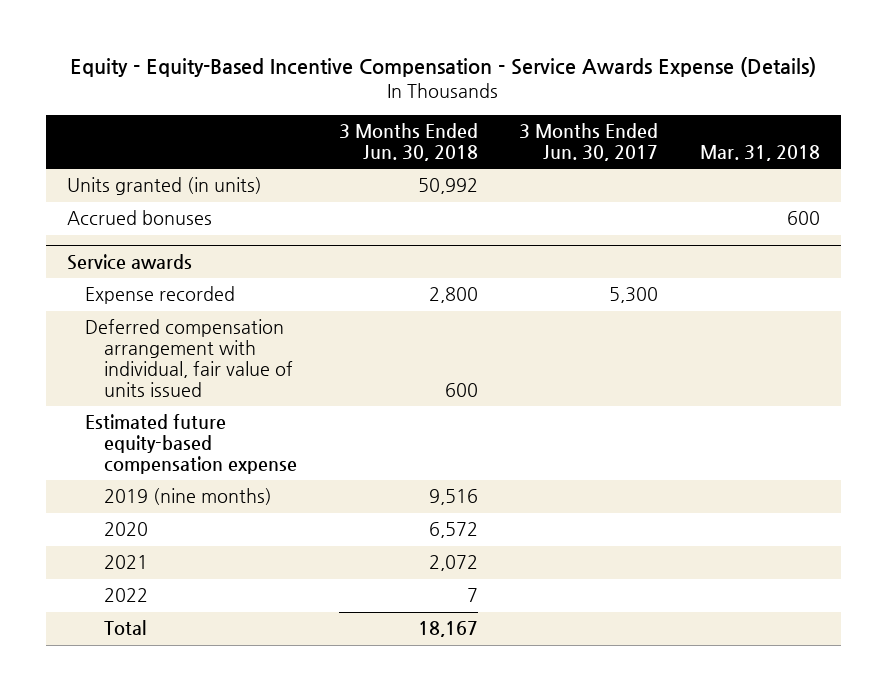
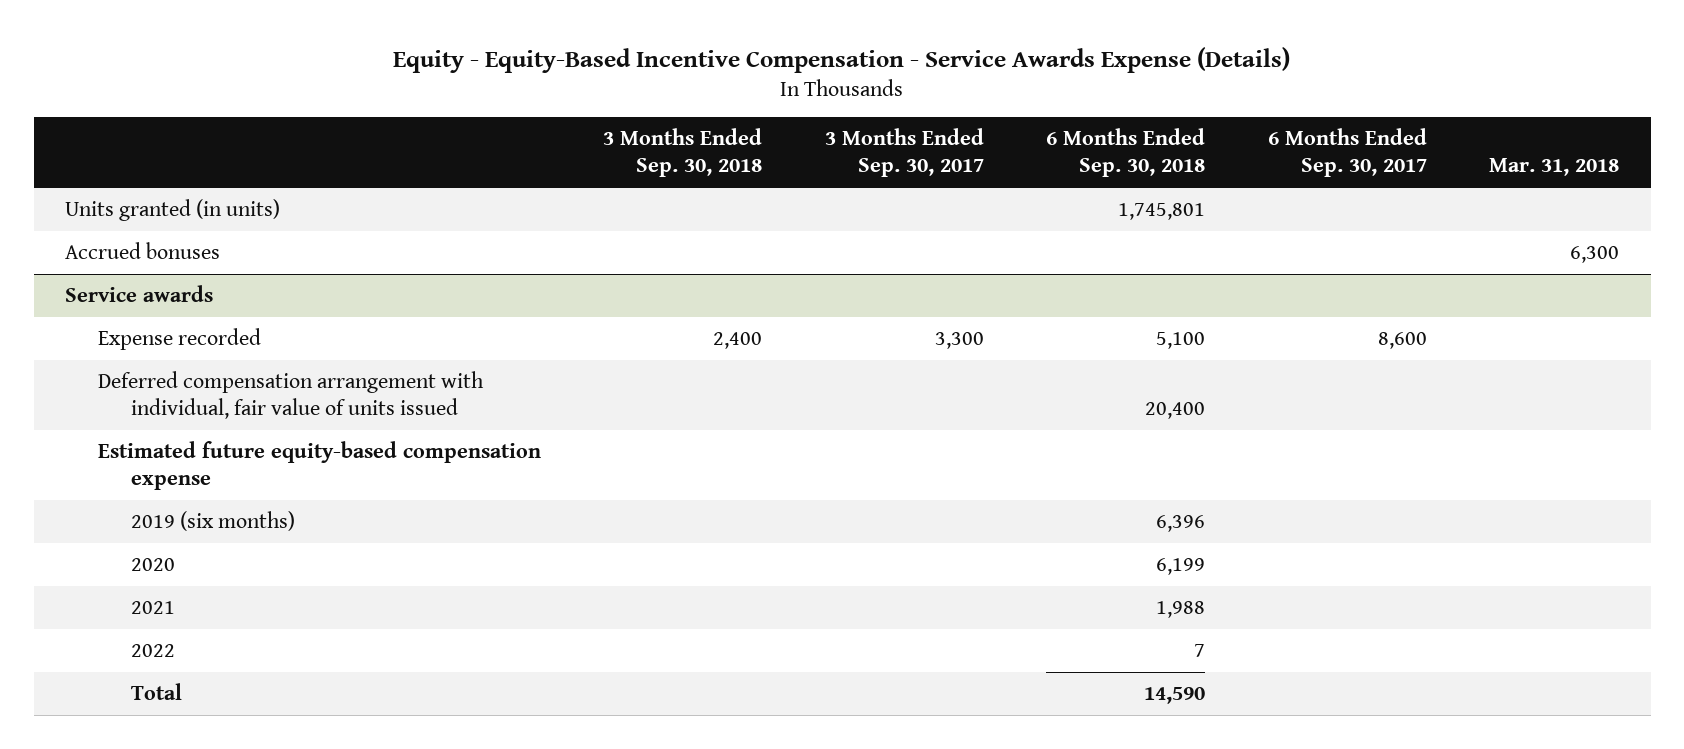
[338,123,478,161] 3 Months Ended Jun. 30, 2018 -> none
[519,123,659,161] 3 Months Ended Jun. 30, 2017 -> none
none -> [603,128,763,178] 3 Months Ended Sep. 30, 2018
none -> [824,128,984,178] 3 Months Ended Sep. 30, 2017
none -> [1046,128,1206,178] 6 Months Ended Sep. 30, 2018
none -> [1267,128,1427,178] 6 Months Ended Sep. 30, 2017
[786,211,820,226] 600 -> [1570,246,1620,264] 6,300
[103,488,272,506] 2019 (nine months) -> [130,511,295,532] 2019 (six months)

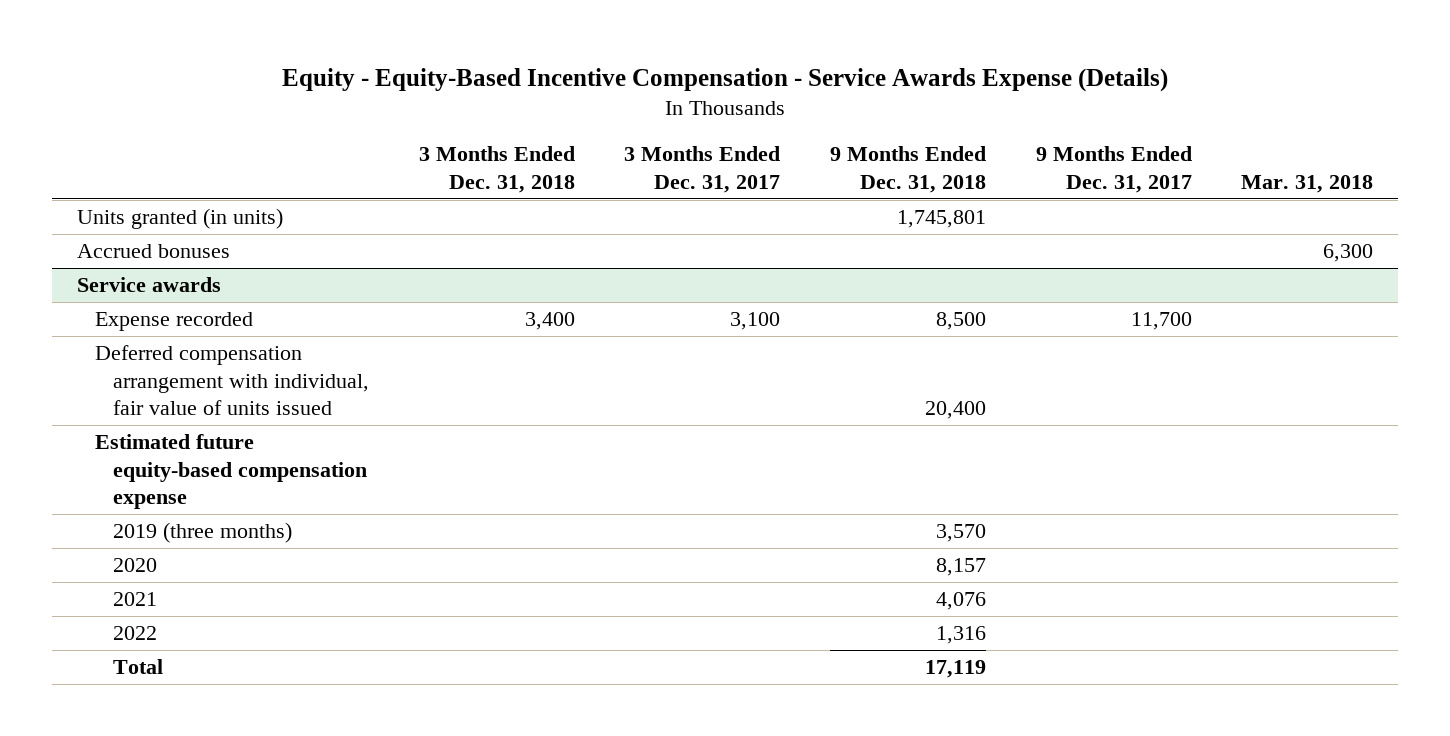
[603,128,763,178] 3 Months Ended Sep. 30, 2018 -> none
[824,128,984,178] 3 Months Ended Sep. 30, 2017 -> none
[1046,128,1206,178] 6 Months Ended Sep. 30, 2018 -> none
[1267,128,1427,178] 6 Months Ended Sep. 30, 2017 -> none
none -> [418,146,575,193] 3 Months Ended Dec. 31, 2018
none -> [624,146,781,193] 3 Months Ended Dec. 31, 2017
none -> [830,146,987,193] 9 Months Ended Dec. 31, 2018
none -> [1035,146,1192,193] 9 Months Ended Dec. 31, 2017
[130,511,295,532] 2019 (six months) -> [113,522,293,544] 2019 (three months)

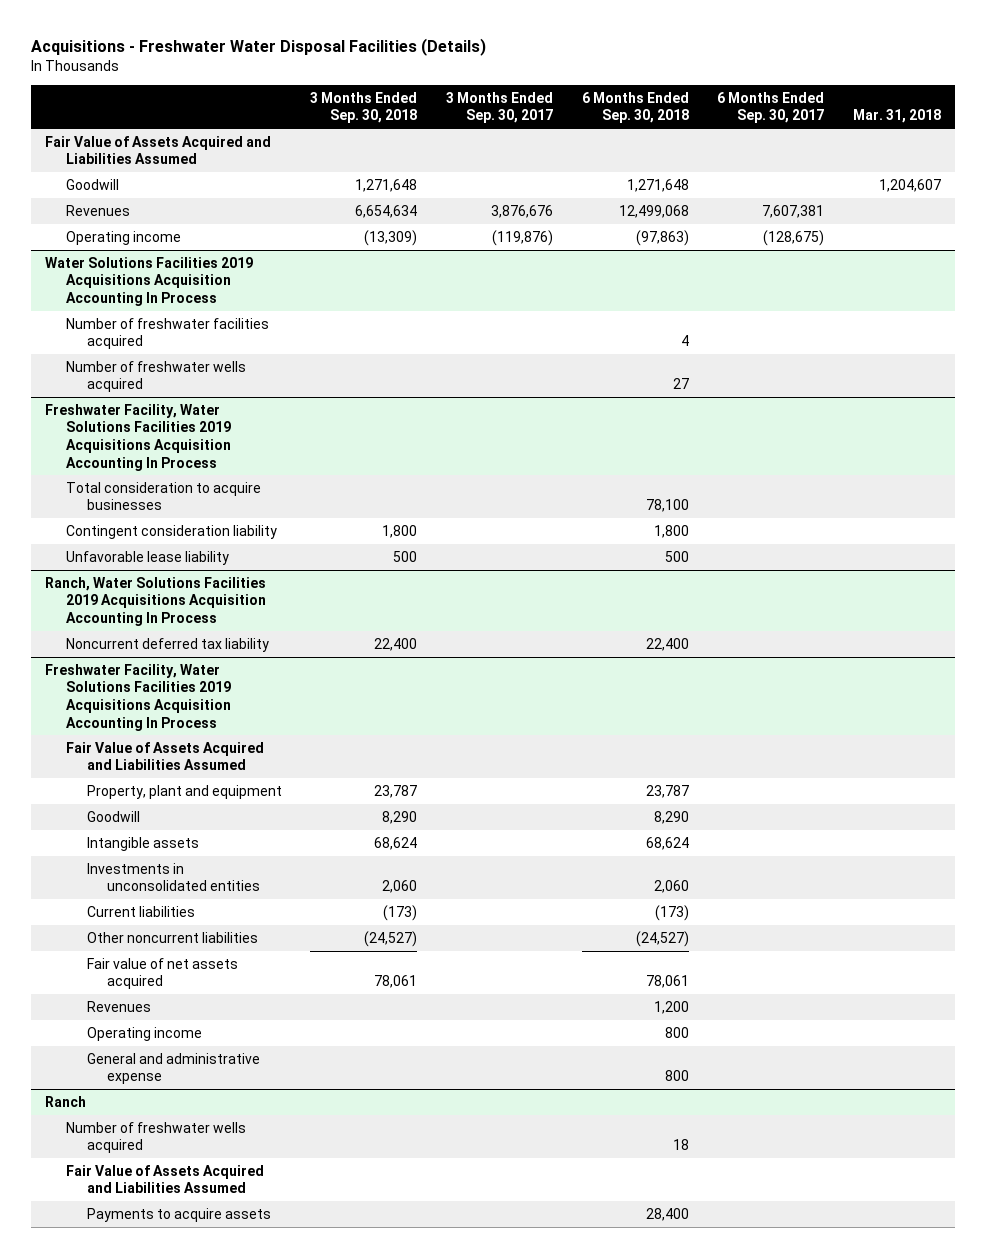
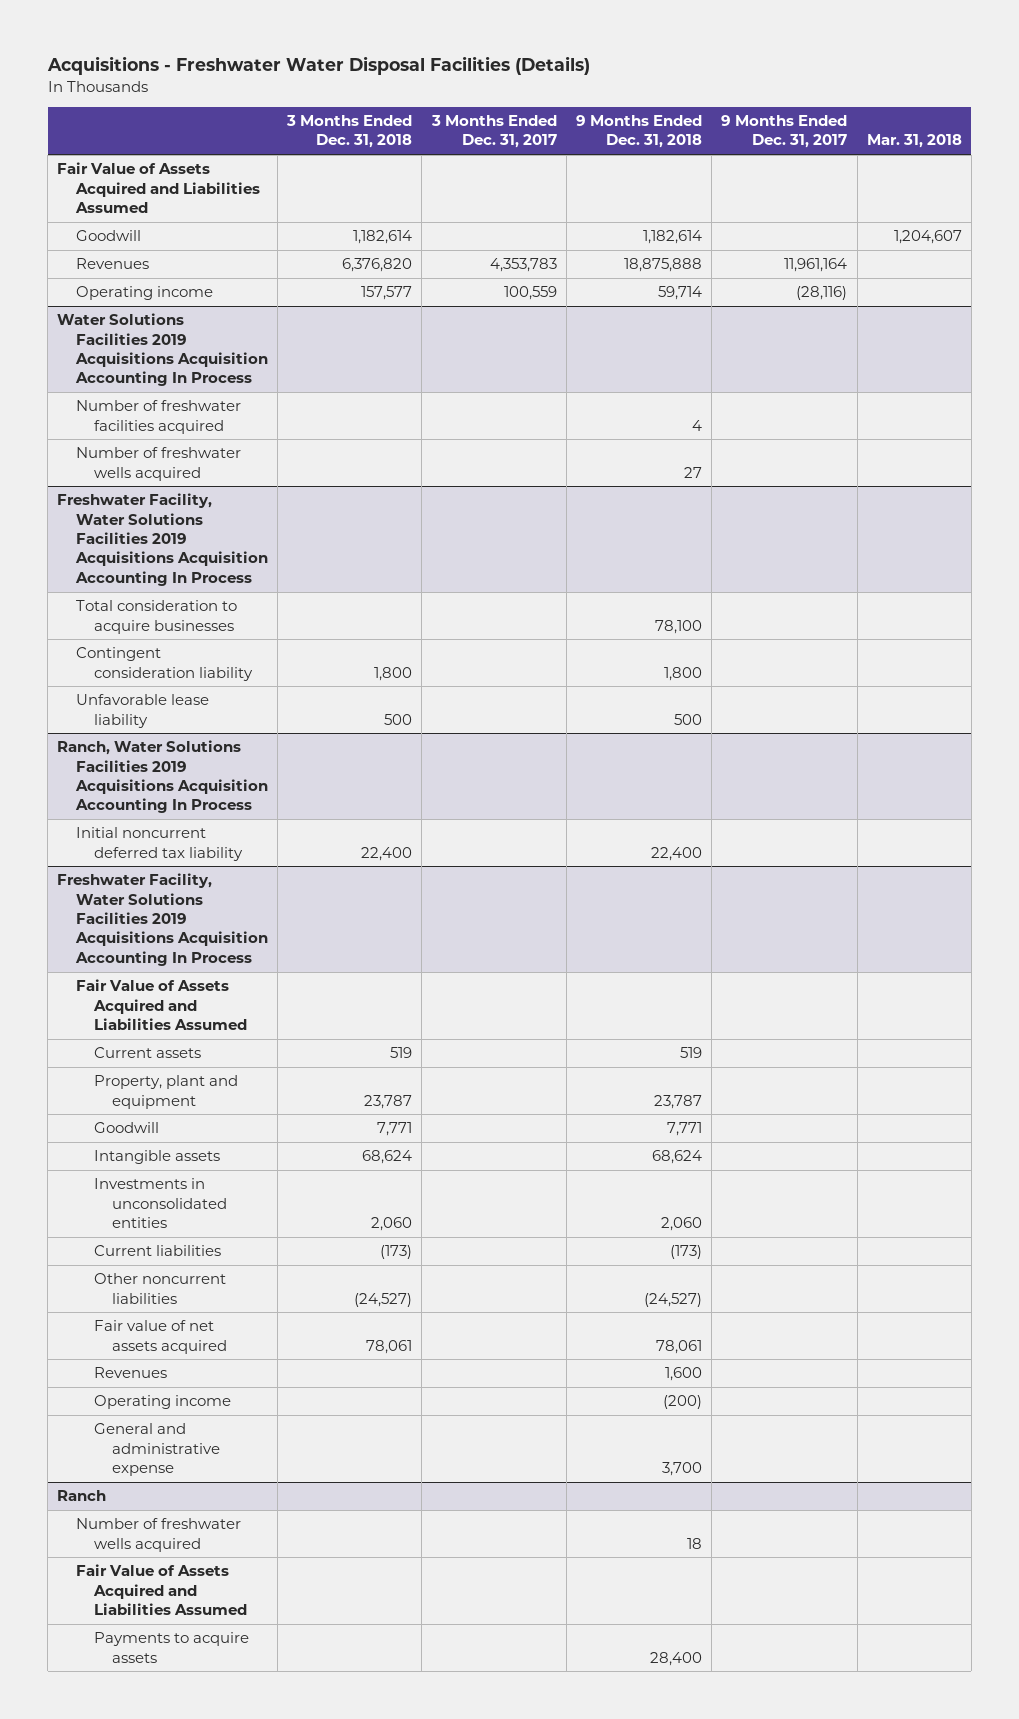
[310,91,418,124] 3 Months Ended Sep. 30, 2018 -> none
[445,91,553,124] 3 Months Ended Sep. 30, 2017 -> none
[581,91,689,124] 6 Months Ended Sep. 30, 2018 -> none
[717,91,825,124] 6 Months Ended Sep. 30, 2017 -> none
none -> [286,115,413,149] 3 Months Ended Dec. 31, 2018
none -> [430,115,557,149] 3 Months Ended Dec. 31, 2017
none -> [575,115,702,149] 9 Months Ended Dec. 31, 2018
none -> [721,115,848,149] 9 Months Ended Dec. 31, 2017
[65,637,269,652] Noncurrent deferred tax liability -> [75,827,243,861] Initial noncurrent deferred tax liability
none -> [93,1047,201,1059] Current assets

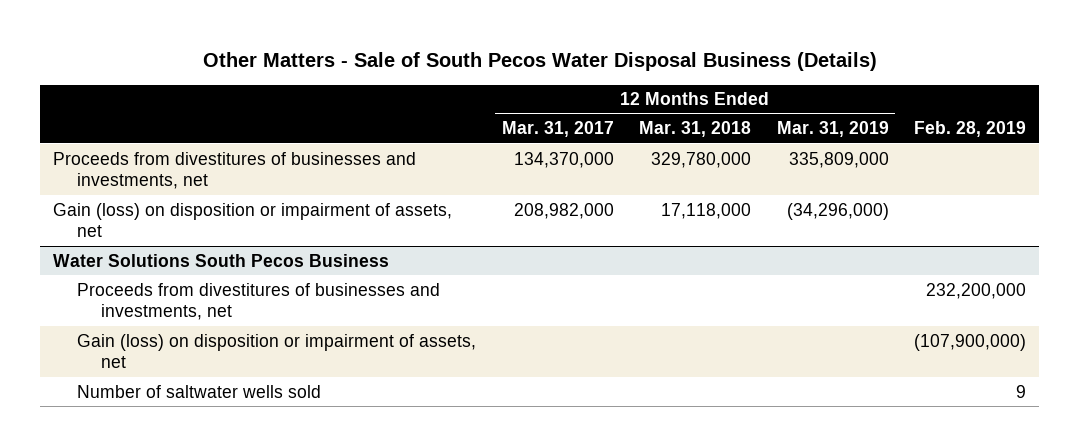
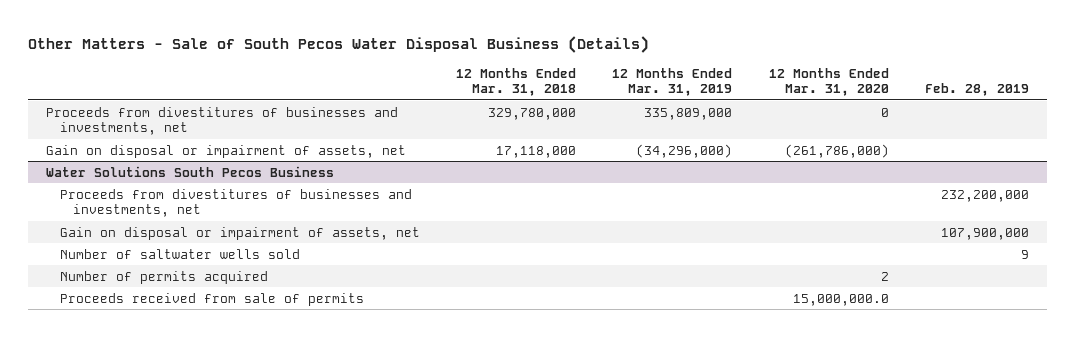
[501,121,614,138] Mar. 31, 2017 -> none
none -> [768,67,889,97] 12 Months Ended Mar. 31, 2020
[53,202,453,238] Gain (loss) on disposition or impairment of assets, net -> [46,144,407,158] Gain on disposal or impairment of assets, net
[77,333,477,369] Gain (loss) on disposition or impairment of assets, net -> [59,226,420,240] Gain on disposal or impairment of assets, net
[914,333,1027,351] (107,900,000) -> [941,227,1030,240] 107,900,000
none -> [59,270,268,284] Number of permits acquired
none -> [59,292,364,306] Proceeds received from sale of permits

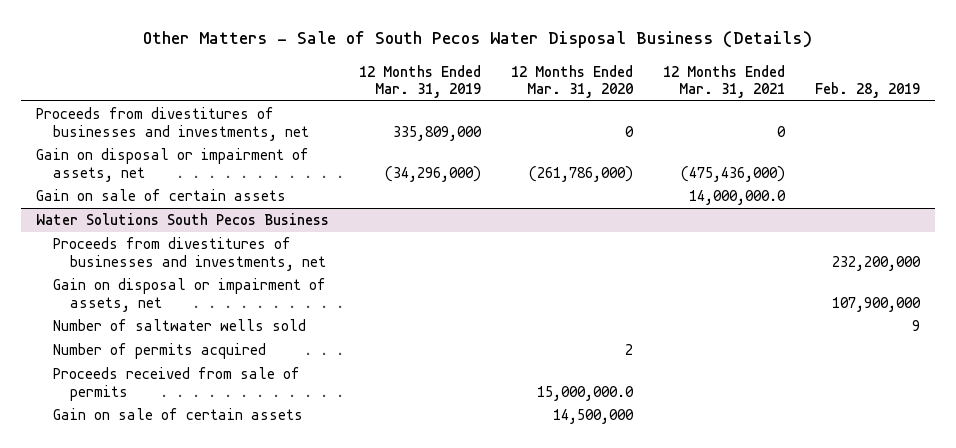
[456,67,577,97] 12 Months Ended Mar. 31, 2018 -> none
none -> [663,64,786,99] 12 Months Ended Mar. 31, 2021
none -> [35,189,286,202] Gain on sale of certain assets
none -> [52,408,303,421] Gain on sale of certain assets

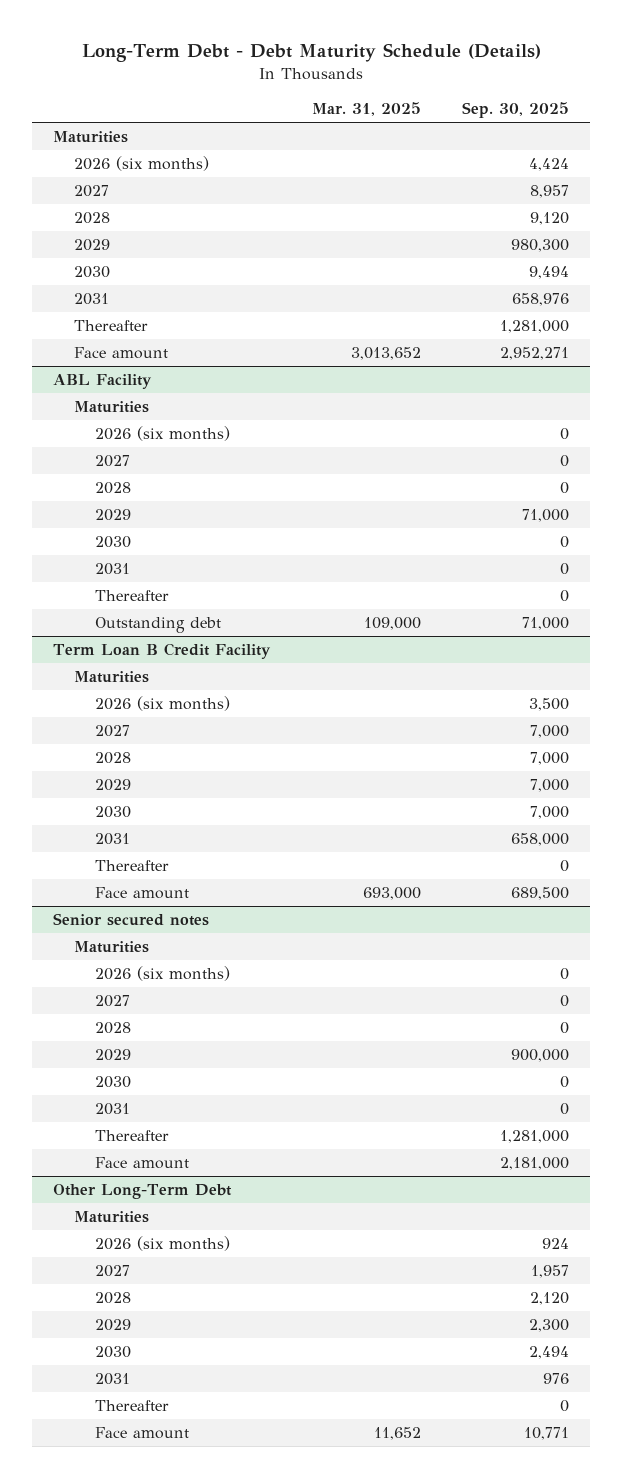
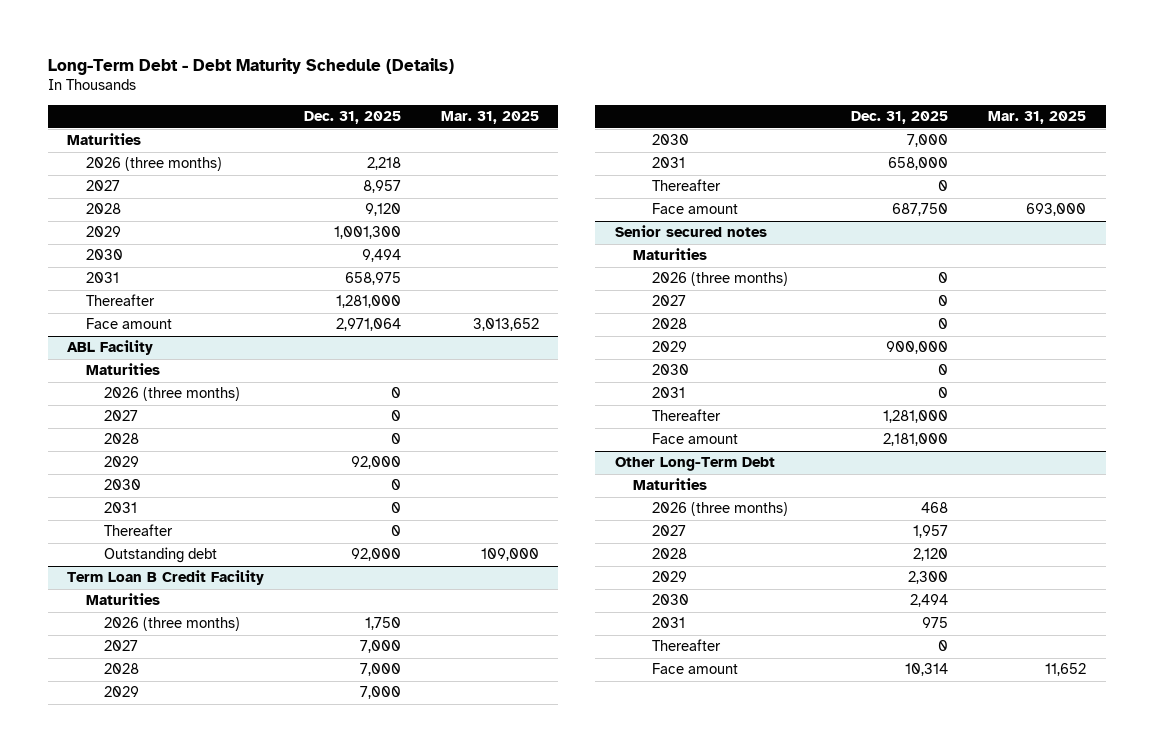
[462,102,570,119] Sep. 30, 2025 -> none
none -> [304,111,402,125] Dec. 31, 2025
[74,156,210,172] 2026 (six months) -> [85,157,222,172] 2026 (three months)
[95,426,231,442] 2026 (six months) -> [104,387,241,402] 2026 (three months)
[95,696,231,712] 2026 (six months) -> [104,617,241,632] 2026 (three months)
[95,966,231,982] 2026 (six months) -> [651,272,788,287] 2026 (three months)
[95,1236,231,1252] 2026 (six months) -> [651,502,788,517] 2026 (three months)

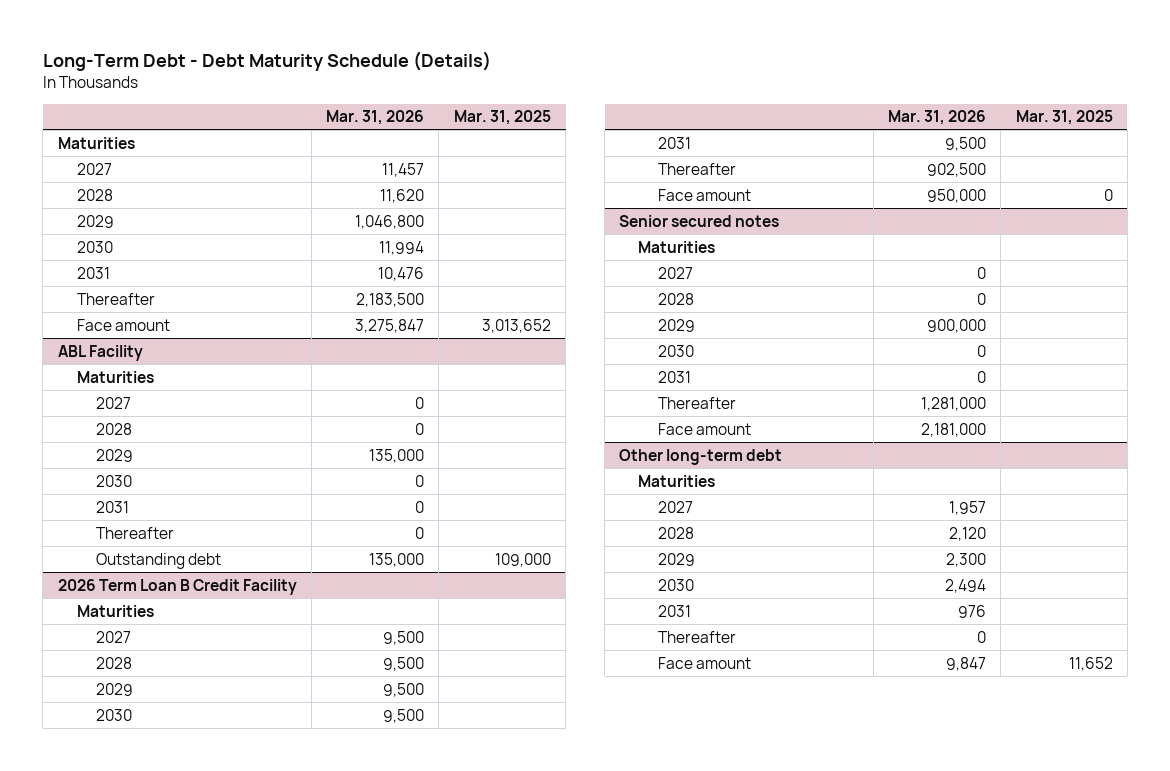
[304,111,402,125] Dec. 31, 2025 -> none
none -> [326,110,425,126] Mar. 31, 2026
[85,157,222,172] 2026 (three months) -> none
[104,387,241,402] 2026 (three months) -> none
[67,570,265,586] Term Loan B Credit Facility -> none
[85,593,160,606] Maturities -> none
[104,617,241,632] 2026 (three months) -> none
[104,640,139,652] 2027 -> none
[104,663,140,675] 2028 -> none
[104,686,140,698] 2029 -> none
[651,134,689,146] 2030 -> none
[651,157,685,169] 2031 -> none
[651,179,721,192] Thereafter -> none
[651,203,738,215] Face amount -> none
none -> [57,578,297,595] 2026 Term Loan B Credit Facility
none -> [76,604,154,617] Maturities
none -> [95,630,131,643] 2027
none -> [95,656,132,669] 2028
none -> [95,682,133,696] 2029
none -> [95,708,132,721] 2030
none -> [657,136,691,149] 2031
none -> [657,162,736,175] Thereafter
none -> [657,188,751,201] Face amount
[651,272,788,287] 2026 (three months) -> none
[614,457,775,472] Other Long-Term Debt -> [619,448,783,465] Other long-term debt
[651,502,788,517] 2026 (three months) -> none

